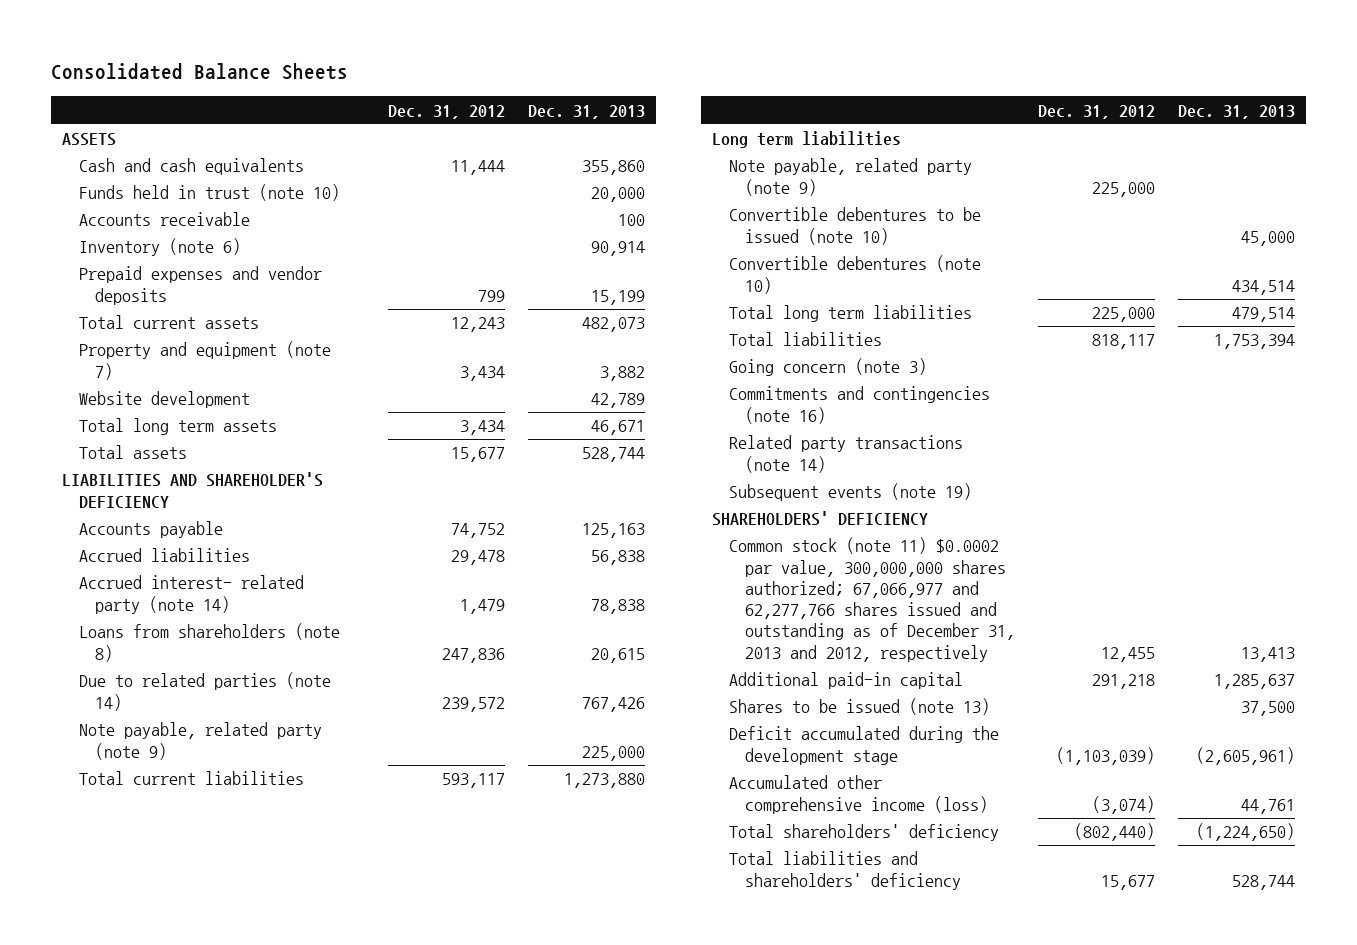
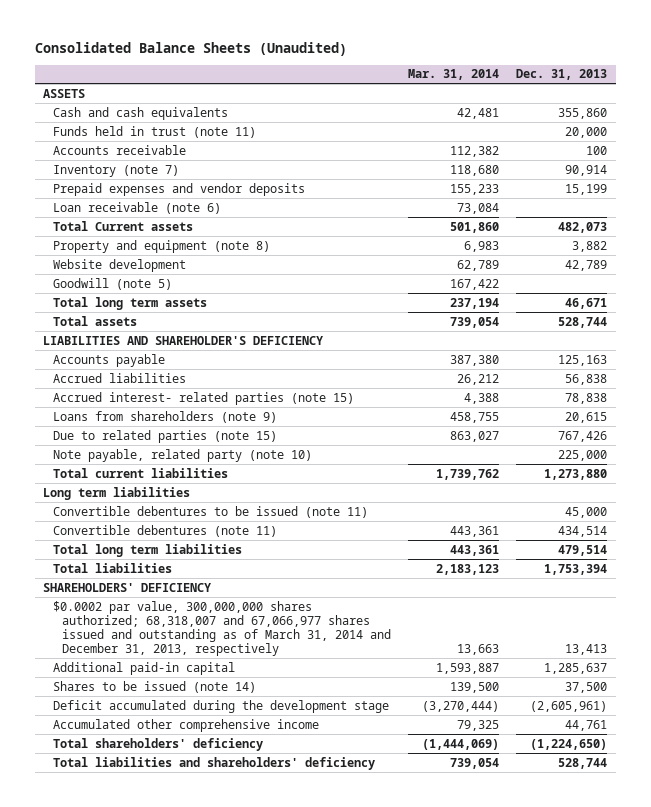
[50,63,348,81] Consolidated Balance Sheets -> [34,42,347,57] Consolidated Balance Sheets (Unaudited)
[387,104,505,119] Dec. 31, 2012 -> none
none -> [408,69,500,81] Mar. 31, 2014
[78,184,340,202] Funds held in trust (note 10) -> [52,125,256,138] Funds held in trust (note 11)
[78,238,241,257] Inventory (note 6) -> [52,164,179,177] Inventory (note 7)
none -> [52,201,221,214] Loan receivable (note 6)
[78,315,259,330] Total current assets -> [52,220,193,231] Total Current assets
[78,341,331,380] Property and equipment (note 7) -> [52,239,270,253] Property and equipment (note 8)
none -> [52,277,172,290] Goodwill (note 5)
[78,575,304,614] Accrued interest- related party (note 14) -> [52,391,354,405] Accrued interest- related parties (note 15)
[78,623,340,662] Loans from shareholders (note 8) -> [52,410,277,423] Loans from shareholders (note 9)
[78,672,331,711] Due to related parties (note 14) -> [52,429,277,443] Due to related parties (note 15)
[78,722,322,760] Note payable, related party (note 9) -> [52,448,312,462] Note payable, related party (note 10)
[728,158,972,196] Note payable, related party (note 9) -> none
[728,207,981,245] Convertible debentures to be issued (note 10) -> [52,505,368,518] Convertible debentures to be issued (note 11)
[728,255,981,294] Convertible debentures (note 10) -> [52,524,277,537] Convertible debentures (note 11)
[728,358,927,377] Going concern (note 3) -> none
[728,386,990,424] Commitments and contingencies (note 16) -> none
[728,435,963,473] Related party transactions (note 14) -> none
[728,483,972,502] Subsequent events (note 19) -> none
[728,537,1015,662] Common stock (note 11) $0.0002 par value, 300,000,000 shares authorized; 67,066,977 and 62,277,766 shares issued and outstanding as of December 31, 2013 and 2012, respectively -> [52,600,391,656] $0.0002 par value, 300,000,000 shares authorized; 68,318,007 and 67,066,977 shares issued and outstanding as of March 31, 2014 and December 31, 2013, respectively
[728,698,990,716] Shares to be issued (note 13) -> [52,680,256,693] Shares to be issued (note 14)
[728,775,988,814] Accumulated other comprehensive income (loss) -> [52,718,319,732] Accumulated other comprehensive income

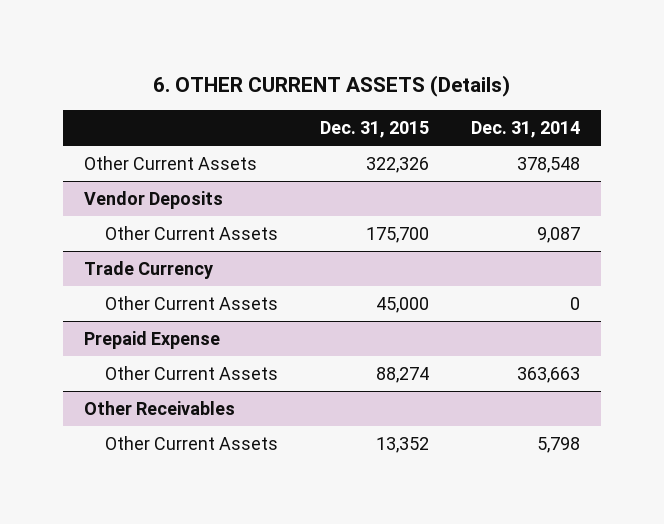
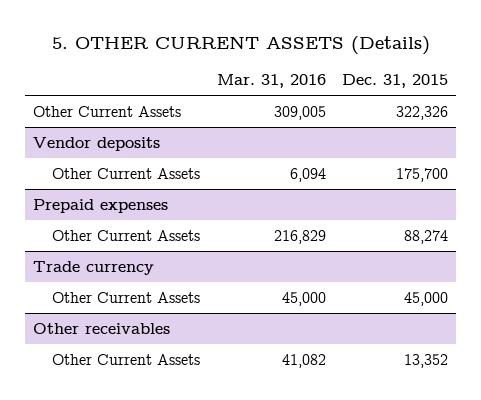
[153,74,511,97] 6. OTHER CURRENT ASSETS (Details) -> [51,36,430,56] 5. OTHER CURRENT ASSETS (Details)
[471,120,581,138] Dec. 31, 2014 -> none
none -> [216,74,326,89] Mar. 31, 2016
[84,191,224,210] Vendor Deposits -> [33,136,161,151] Vendor deposits
[84,261,214,280] Trade Currency -> none
[105,296,279,311] Other Current Assets -> none
[84,331,221,350] Prepaid Expense -> [33,198,169,213] Prepaid expenses
none -> [33,260,155,275] Trade currency
none -> [52,291,201,303] Other Current Assets
[84,401,236,416] Other Receivables -> [33,322,171,334] Other receivables

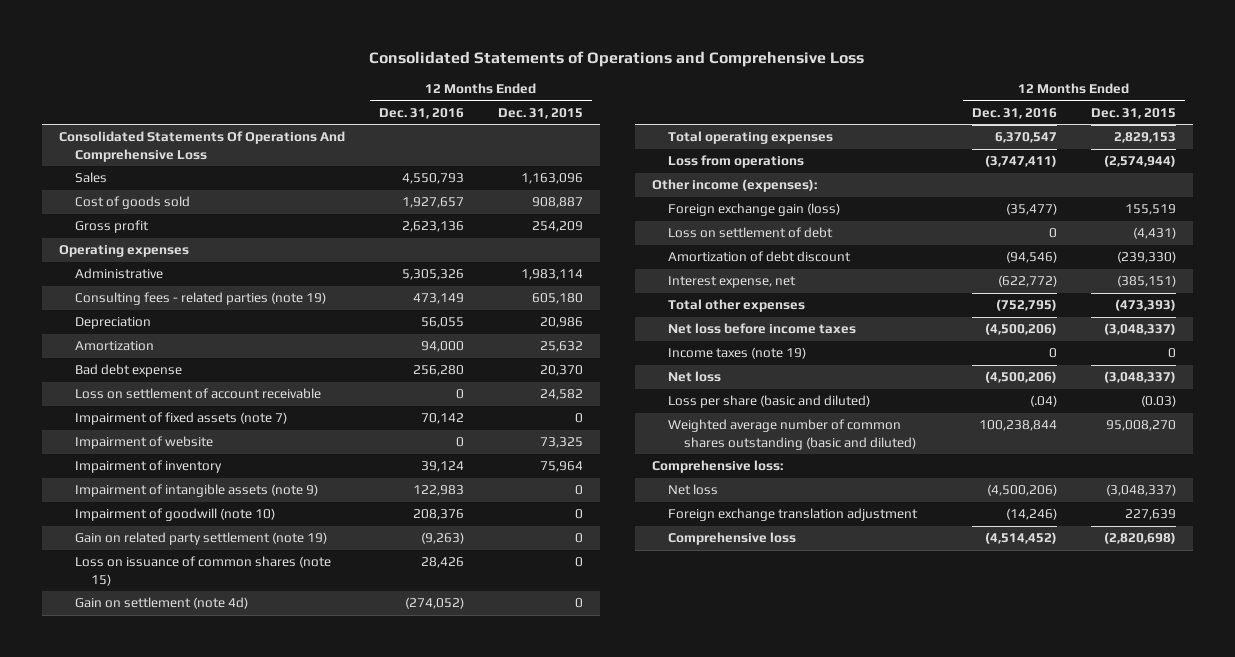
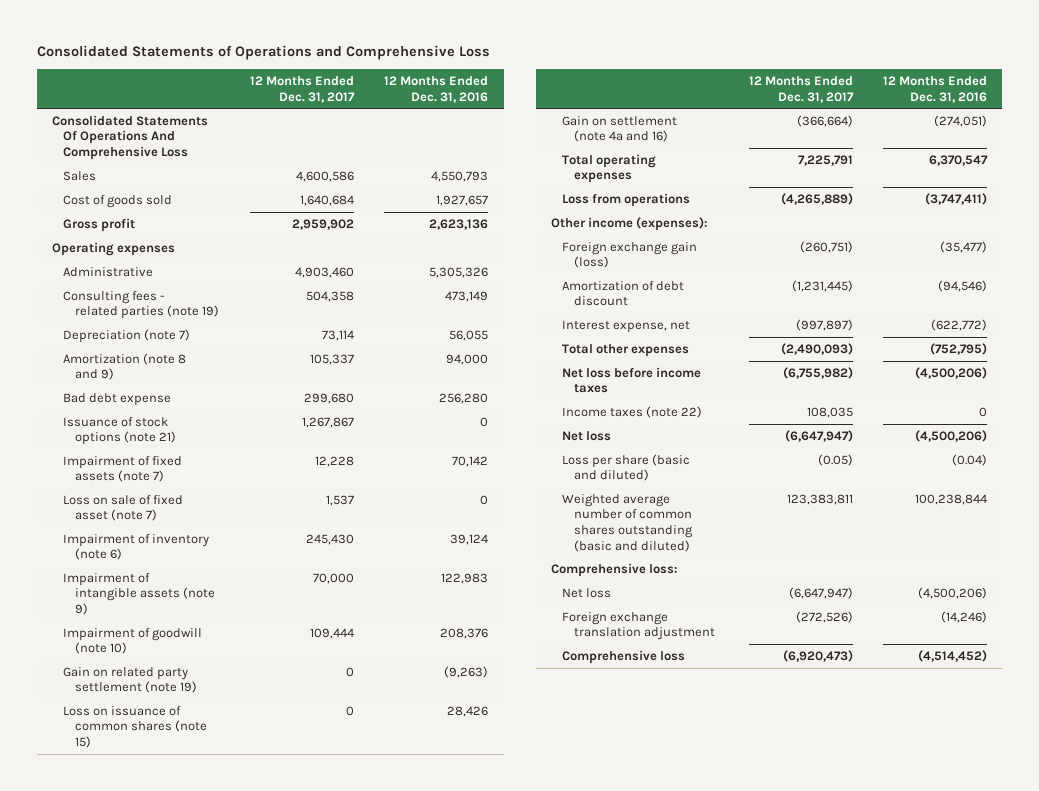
[498,107,584,119] Dec. 31, 2015 -> none
none -> [249,76,355,103] 12 Months Ended Dec. 31, 2017
[75,317,152,330] Depreciation -> [63,328,191,343] Depreciation (note 7)
[75,341,155,352] Amortization -> [63,352,187,381] Amortization (note 8 and 9)
[75,388,322,400] Loss on settlement of account receivable -> none
none -> [63,416,176,446] Issuance of stock options (note 21)
[75,436,214,450] Impairment of website -> none
none -> [63,494,184,522] Loss on sale of fixed asset (note 7)
[75,460,223,474] Impairment of inventory -> [63,533,210,561] Impairment of inventory (note 6)
[75,597,249,610] Gain on settlement (note 4d) -> [562,115,678,143] Gain on settlement (note 4a and 16)
[404,597,464,610] (274,052) -> [934,114,988,127] (274,051)
[667,227,833,239] Loss on settlement of debt -> none
[667,347,806,360] Income taxes (note 19) -> [562,405,703,418] Income taxes (note 22)
[1029,395,1057,408] (.04) -> [952,453,988,466] (0.04)

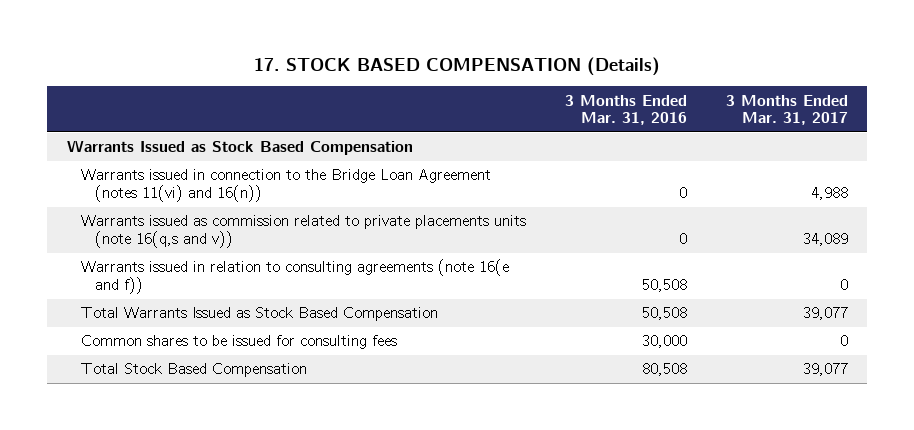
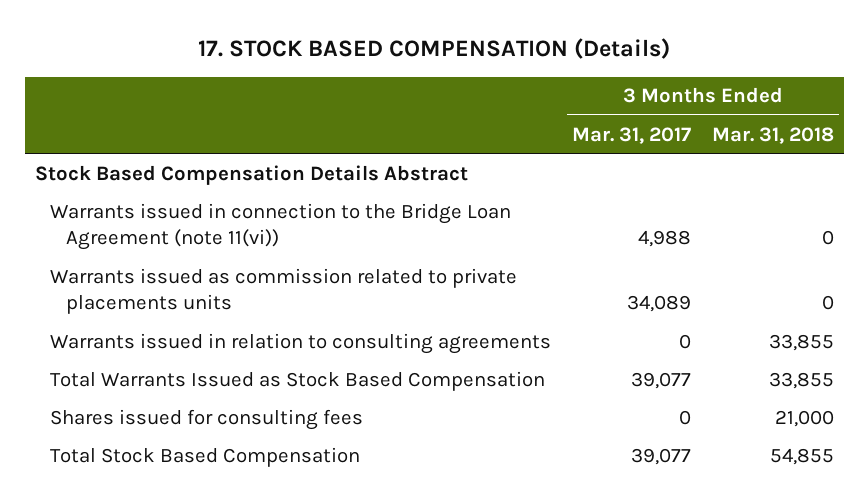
[564,94,687,126] 3 Months Ended Mar. 31, 2016 -> none
none -> [711,126,834,144] Mar. 31, 2018
[66,140,413,156] Warrants Issued as Stock Based Compensation -> none
none -> [34,164,468,185] Stock Based Compensation Details Abstract
[80,169,491,203] Warrants issued in connection to the Bridge Loan Agreement (notes 11(vi) and 16(n)) -> [50,202,512,250] Warrants issued in connection to the Bridge Loan Agreement (note 11(vi))
[80,215,526,249] Warrants issued as commission related to private placements units (note 16(q,s and v)) -> [50,267,518,314] Warrants issued as commission related to private placements units
[80,259,509,295] Warrants issued in relation to consulting agreements (note 16(e and f)) -> [50,332,552,354] Warrants issued in relation to consulting agreements
[80,335,397,350] Common shares to be issued for consulting fees -> [50,408,364,430] Shares issued for consulting fees

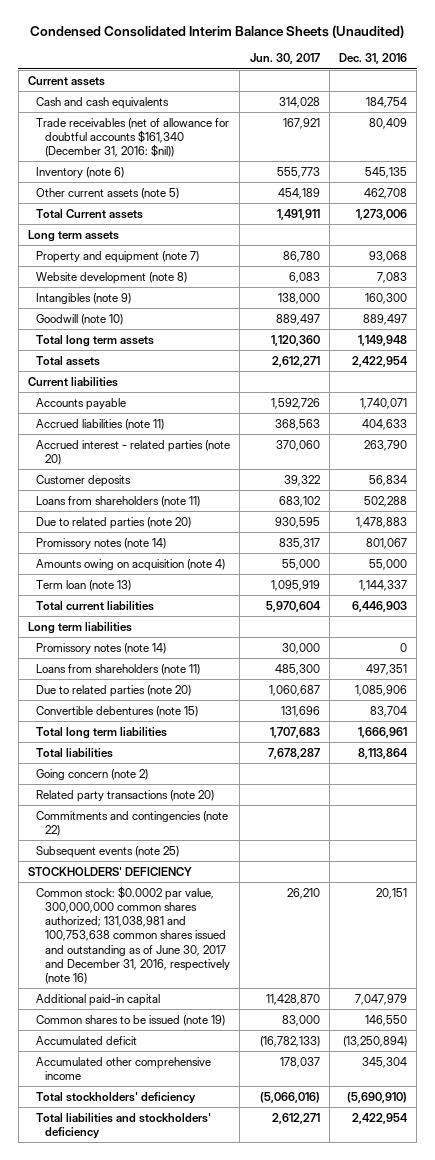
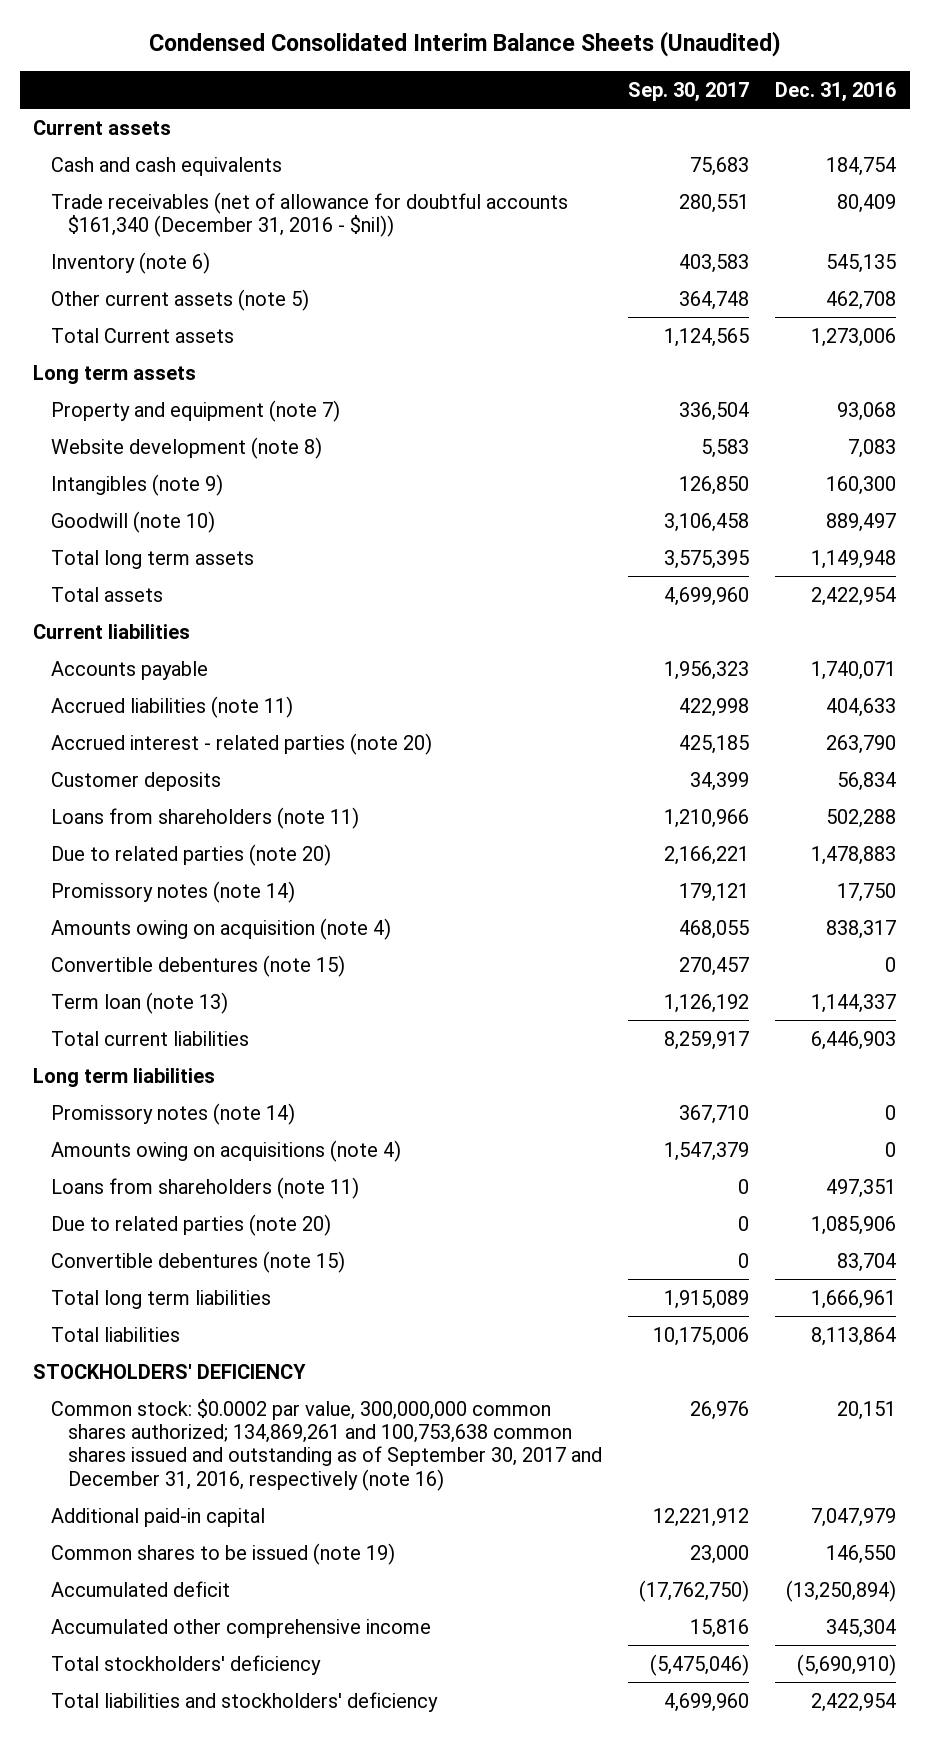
[249,53,320,65] Jun. 30, 2017 -> none
none -> [628,81,750,102] Sep. 30, 2017
[36,117,230,158] Trade receivables (net of allowance for doubtful accounts $161,340 (December 31, 2016: $nil)) -> [50,191,568,237] Trade receivables (net of allowance for doubtful accounts $161,340 (December 31, 2016 - $nil))
[365,537,407,549] 801,067 -> [837,882,897,902] 17,750
[368,558,407,570] 55,000 -> [826,919,897,939] 838,317
none -> [50,954,345,977] Convertible debentures (note 15)
none -> [50,1139,401,1162] Amounts owing on acquisitions (note 4)
[36,768,149,780] Going concern (note 2) -> none
[36,789,215,802] Related party transactions (note 20) -> none
[36,810,229,836] Commitments and contingencies (note 22) -> none
[36,845,180,858] Subsequent events (note 25) -> none
[36,885,230,985] Common stock: $0.0002 par value, 300,000,000 common shares authorized; 131,038,981 and 100,753,638 common shares issued and outstanding as of June 30, 2017 and December 31, 2016, respectively (note 16) -> [50,1398,602,1491] Common stock: $0.0002 par value, 300,000,000 common shares authorized; 134,869,261 and 100,753,638 common shares issued and outstanding as of September 30, 2017 and December 31, 2016, respectively (note 16)

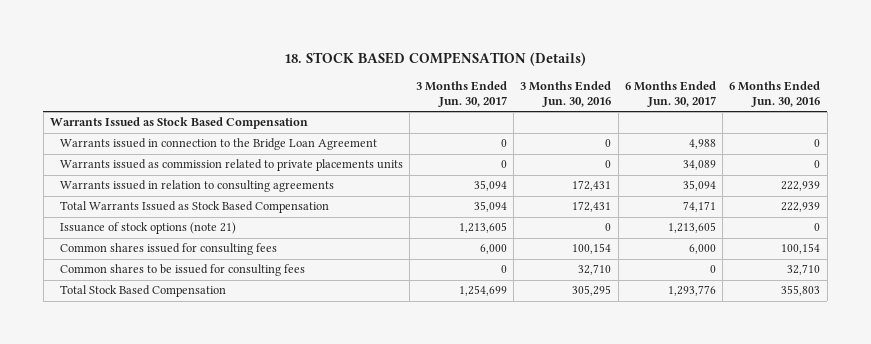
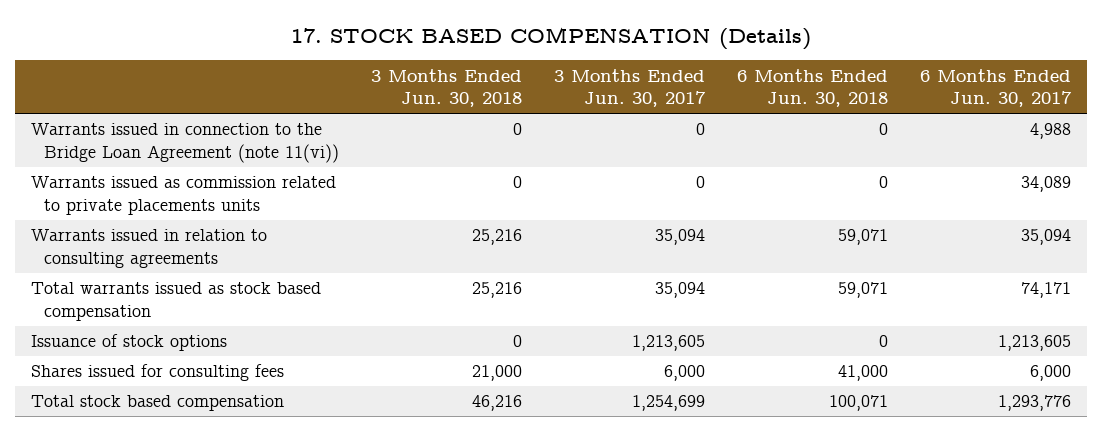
[284,51,587,66] 18. STOCK BASED COMPENSATION (Details) -> [290,26,811,50] 17. STOCK BASED COMPENSATION (Details)
[520,80,612,107] 3 Months Ended Jun. 30, 2016 -> none
[729,80,821,107] 6 Months Ended Jun. 30, 2016 -> none
none -> [370,68,522,108] 3 Months Ended Jun. 30, 2018
none -> [736,68,888,108] 6 Months Ended Jun. 30, 2018
[50,117,309,130] Warrants Issued as Stock Based Compensation -> none
[59,138,377,151] Warrants issued in connection to the Bridge Loan Agreement -> [30,123,339,164] Warrants issued in connection to the Bridge Loan Agreement (note 11(vi))
[59,243,277,256] Common shares issued for consulting fees -> none
[59,201,329,214] Total Warrants Issued as Stock Based Compensation -> [30,282,321,322] Total warrants issued as stock based compensation
[59,222,236,235] Issuance of stock options (note 21) -> [30,334,227,352] Issuance of stock options
[59,264,305,277] Common shares to be issued for consulting fees -> [30,364,284,382] Shares issued for consulting fees
[500,265,507,274] 0 -> [663,365,705,382] 6,000
[709,265,716,274] 0 -> [1029,365,1071,382] 6,000
[59,285,226,298] Total Stock Based Compensation -> [30,395,284,412] Total stock based compensation

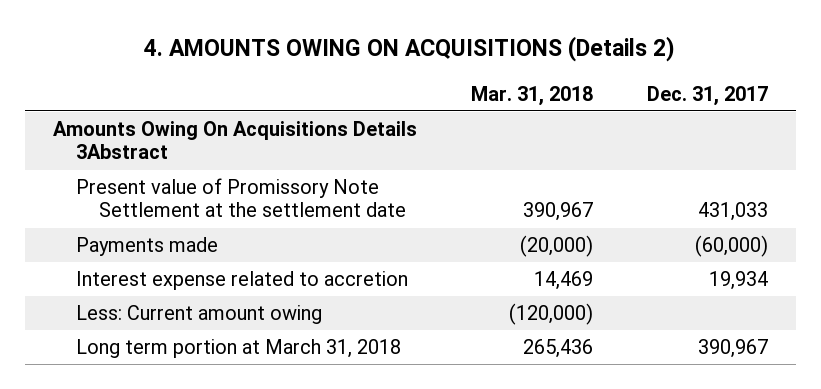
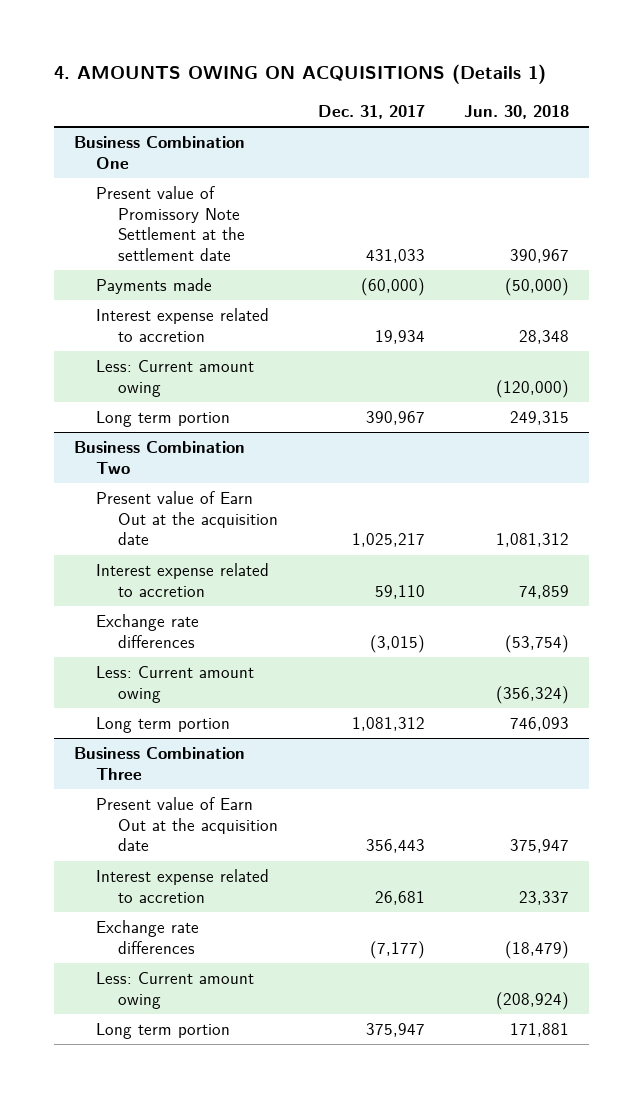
[144,36,676,63] 4. AMOUNTS OWING ON ACQUISITIONS (Details 2) -> [54,64,547,85] 4. AMOUNTS OWING ON ACQUISITIONS (Details 1)
[470,85,593,106] Mar. 31, 2018 -> none
none -> [464,104,570,119] Jun. 30, 2018
[52,121,417,160] Amounts Owing On Acquisitions Details 3Abstract -> none
none -> [73,135,245,169] Business Combination One
[75,339,401,359] Long term portion at March 31, 2018 -> [96,410,231,427] Long term portion
none -> [73,440,245,474] Business Combination Two
none -> [96,490,279,546] Present value of Earn Out at the acquisition date
none -> [96,562,270,597] Interest expense related to accretion
none -> [96,613,200,648] Exchange rate differences
none -> [96,665,255,703] Less: Current amount owing
none -> [96,716,231,733] Long term portion
none -> [73,746,245,780] Business Combination Three
none -> [96,796,279,852] Present value of Earn Out at the acquisition date
none -> [96,868,270,903] Interest expense related to accretion
none -> [96,919,200,954] Exchange rate differences
none -> [96,971,255,1009] Less: Current amount owing
none -> [96,1022,231,1039] Long term portion

